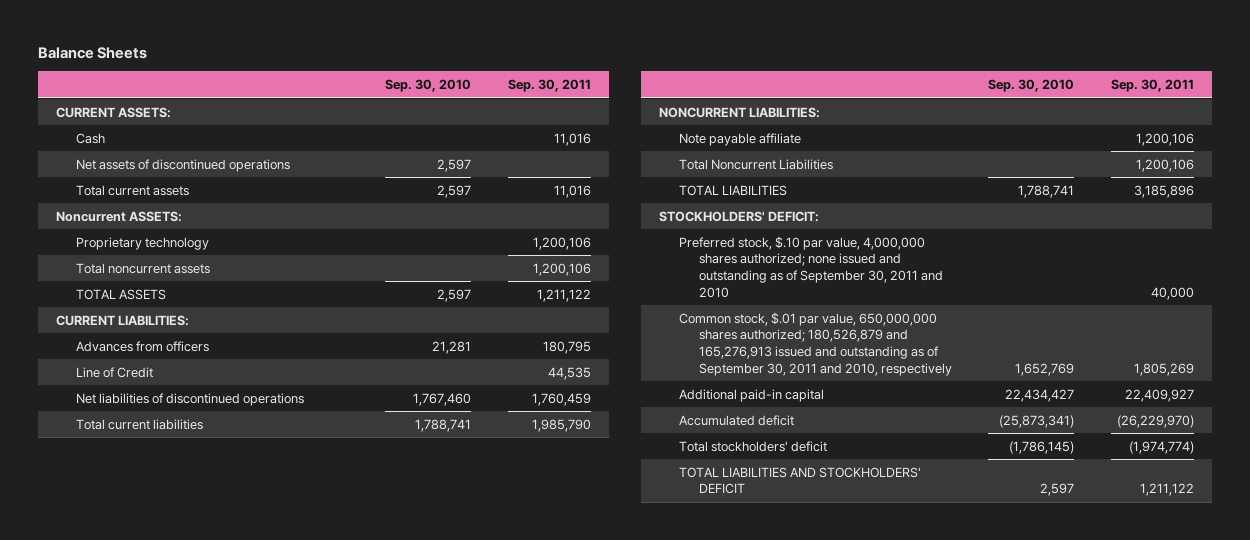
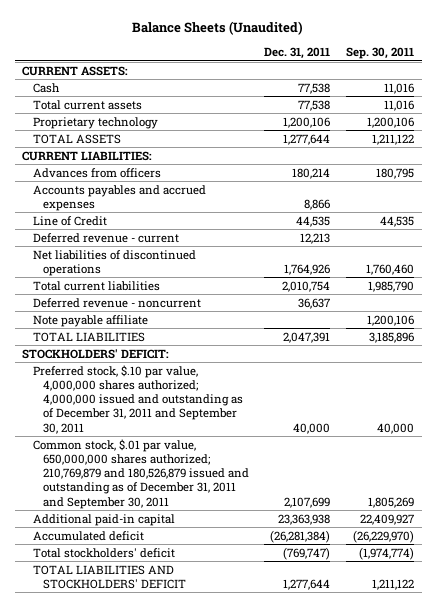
[38,47,148,60] Balance Sheets -> [132,21,304,36] Balance Sheets (Unaudited)
[385,79,472,93] Sep. 30, 2010 -> none
none -> [264,47,331,60] Dec. 31, 2011
[76,158,291,172] Net assets of discontinued operations -> none
[56,210,183,222] Noncurrent ASSETS: -> none
[76,262,211,274] Total noncurrent assets -> none
none -> [32,184,206,211] Accounts payables and accrued expenses
none -> [32,232,179,243] Deferred revenue - current
[531,392,591,406] 1,760,459 -> [365,263,414,275] 1,760,460
[659,106,821,118] NONCURRENT LIABILITIES: -> none
none -> [32,297,201,308] Deferred revenue - noncurrent
[679,158,834,170] Total Noncurrent Liabilities -> none
[679,235,944,298] Preferred stock, $.10 par value, 4,000,000 shares authorized; none issued and outstanding as of September 30, 2011 and 2010 -> [32,364,244,434] Preferred stock, $.10 par value, 4,000,000 shares authorized; 4,000,000 issued and outstanding as of December 31, 2011 and September 30, 2011
[679,311,953,376] Common stock, $.01 par value, 650,000,000 shares authorized; 180,526,879 and 165,276,913 issued and outstanding as of September 30, 2011 and 2010, respectively -> [32,438,250,509] Common stock, $.01 par value, 650,000,000 shares authorized; 210,769,879 and 180,526,879 issued and outstanding as of December 31, 2011 and September 30, 2011

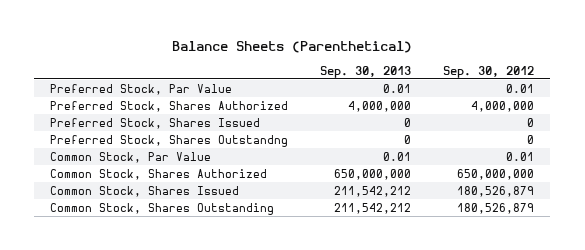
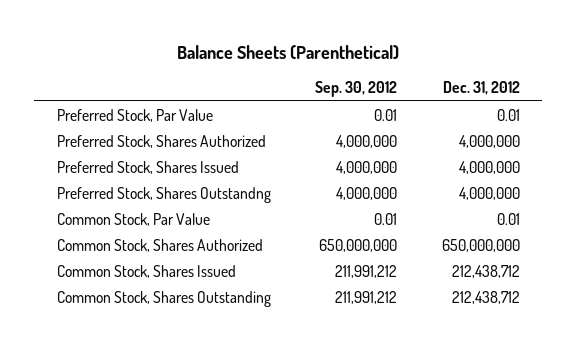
[320,65,412,78] Sep. 30, 2013 -> none
none -> [443,81,521,96] Dec. 31, 2012
[527,117,535,127] 0 -> [336,160,398,174] 4,000,000
[527,134,535,144] 0 -> [336,186,398,200] 4,000,000
[457,185,535,197] 180,526,879 -> [335,264,398,278] 211,991,212
[457,202,535,214] 180,526,879 -> [335,290,398,304] 211,991,212

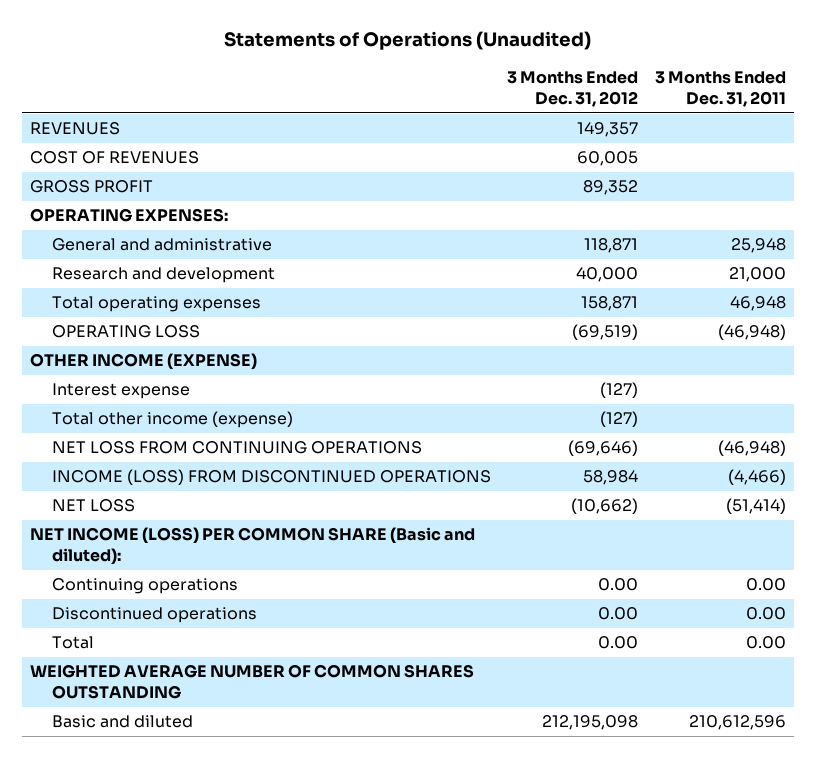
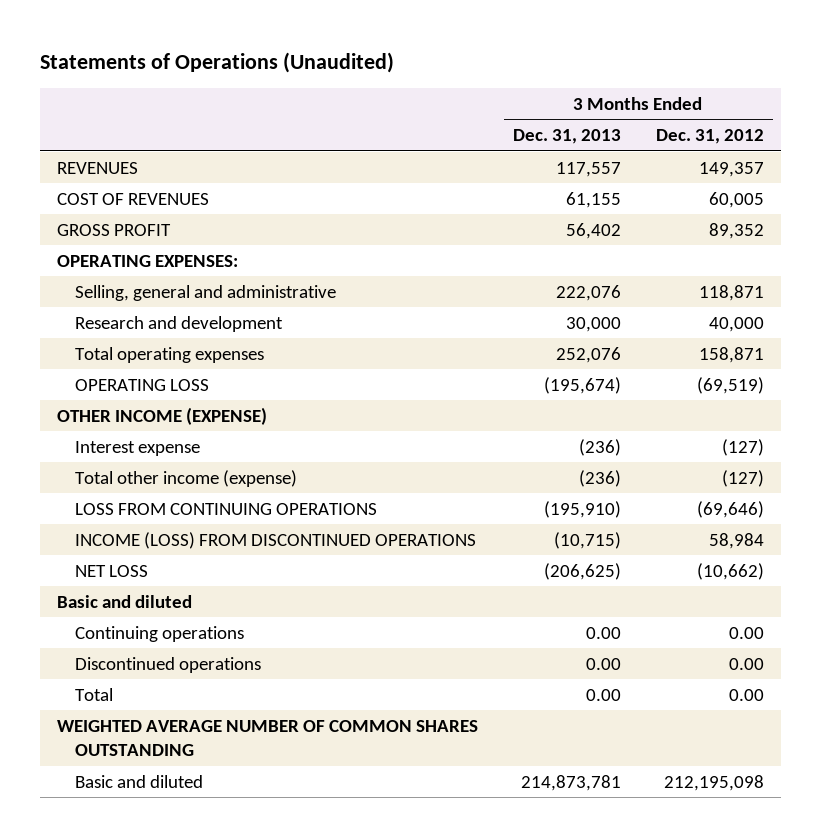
[654,70,786,107] 3 Months Ended Dec. 31, 2011 -> none
none -> [512,129,621,145] Dec. 31, 2013
[51,238,272,252] General and administrative -> [75,284,337,301] Selling, general and administrative
[51,441,422,455] NET LOSS FROM CONTINUING OPERATIONS -> [75,502,378,515] LOSS FROM CONTINUING OPERATIONS
[29,527,475,565] NET INCOME (LOSS) PER COMMON SHARE (Basic and diluted): -> [57,594,193,608] Basic and diluted

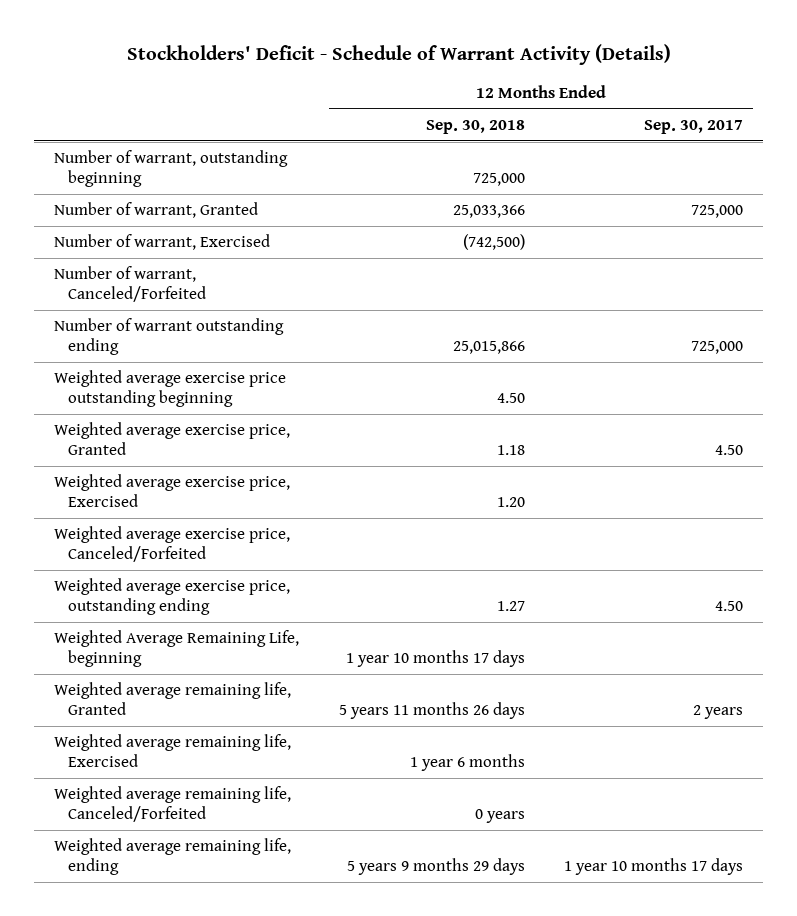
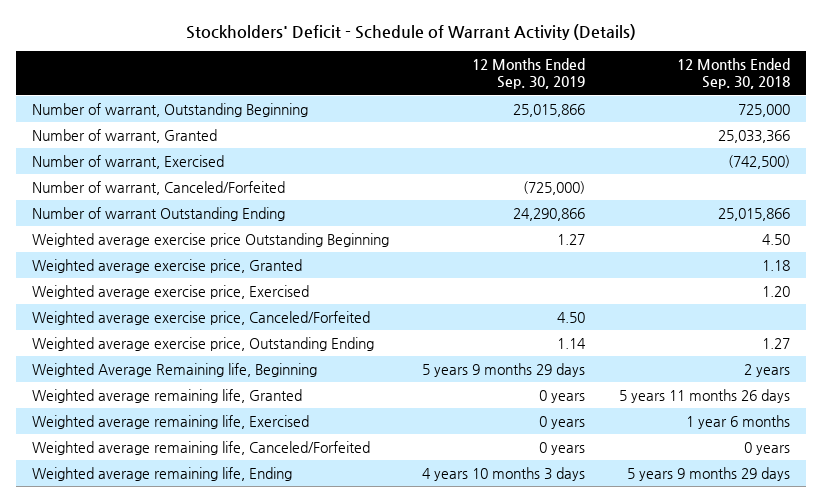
[644,119,744,134] Sep. 30, 2017 -> none
none -> [472,57,586,90] 12 Months Ended Sep. 30, 2019
[53,150,288,188] Number of warrant, outstanding beginning -> [32,103,309,118] Number of warrant, Outstanding Beginning
[53,318,284,356] Number of warrant outstanding ending -> [32,207,286,222] Number of warrant Outstanding Ending
[53,370,286,408] Weighted average exercise price outstanding beginning -> [32,233,390,248] Weighted average exercise price Outstanding Beginning
[53,578,290,616] Weighted average exercise price, outstanding ending -> [32,337,375,352] Weighted average exercise price, Outstanding Ending
[53,630,299,668] Weighted Average Remaining Life, beginning -> [32,363,318,378] Weighted Average Remaining life, Beginning
[345,650,525,668] 1 year 10 months 17 days -> [743,364,790,378] 2 years
[53,838,291,876] Weighted average remaining life, ending -> [32,467,293,482] Weighted average remaining life, Ending

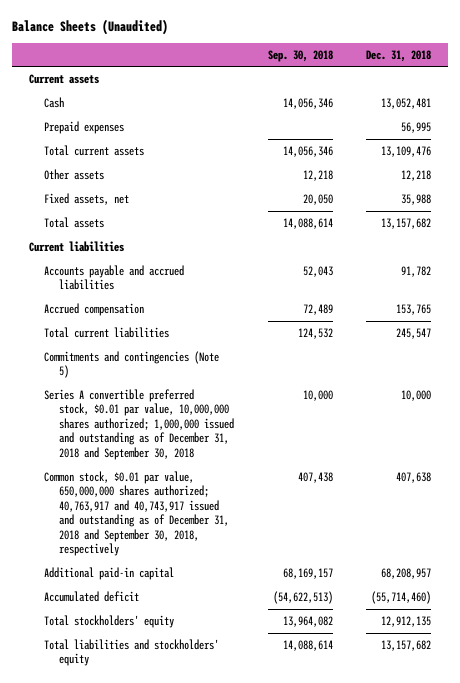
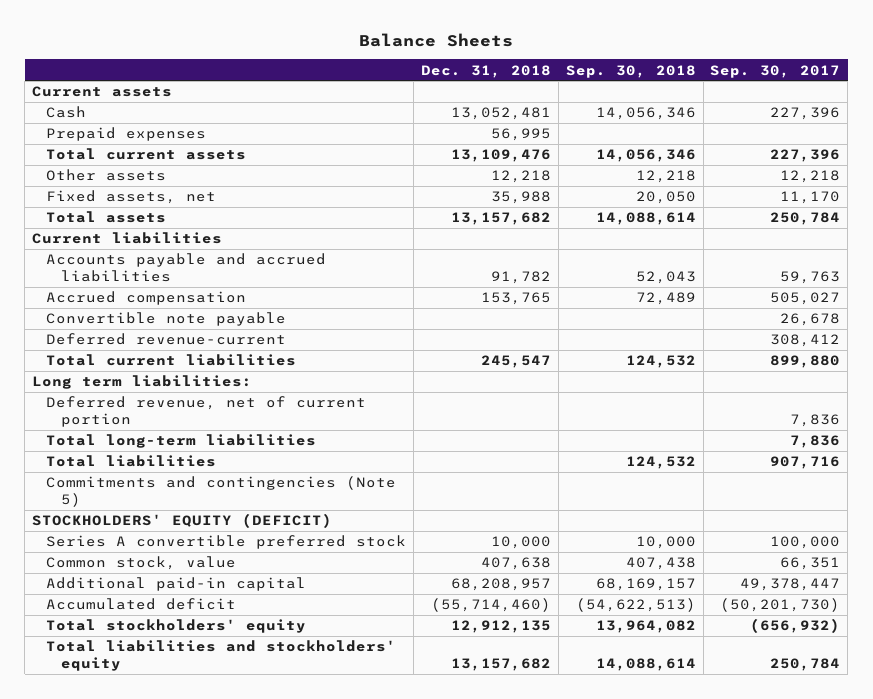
[12,18,169,35] Balance Sheets (Unaudited) -> [359,32,514,47] Balance Sheets
none -> [710,64,841,78] Sep. 30, 2017
none -> [46,312,287,327] Convertible note payable
none -> [46,333,287,346] Deferred revenue-current
none -> [32,375,253,390] Long term liabilities:
none -> [46,396,367,428] Deferred revenue, net of current portion
none -> [46,434,317,449] Total long-term liabilities
none -> [46,455,217,468] Total liabilities
none -> [32,513,333,529] STOCKHOLDERS' EQUITY (DEFICIT)
[44,388,235,460] Series A convertible preferred stock, $0.01 par value, 10,000,000 shares authorized; 1,000,000 issued and outstanding as of December 31, 2018 and September 30, 2018 -> [46,535,407,550] Series A convertible preferred stock
[44,470,230,557] Common stock, $0.01 par value, 650,000,000 shares authorized; 40,763,917 and 40,743,917 issued and outstanding as of December 31, 2018 and September 30, 2018, respectively -> [46,556,237,571] Common stock, value

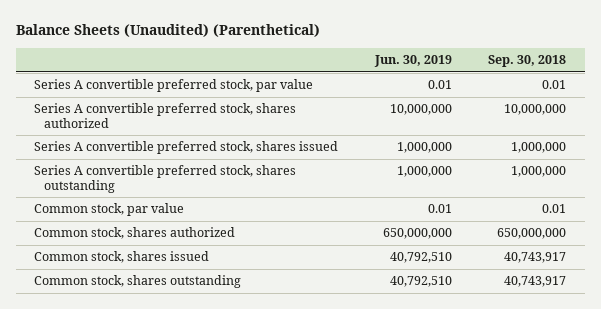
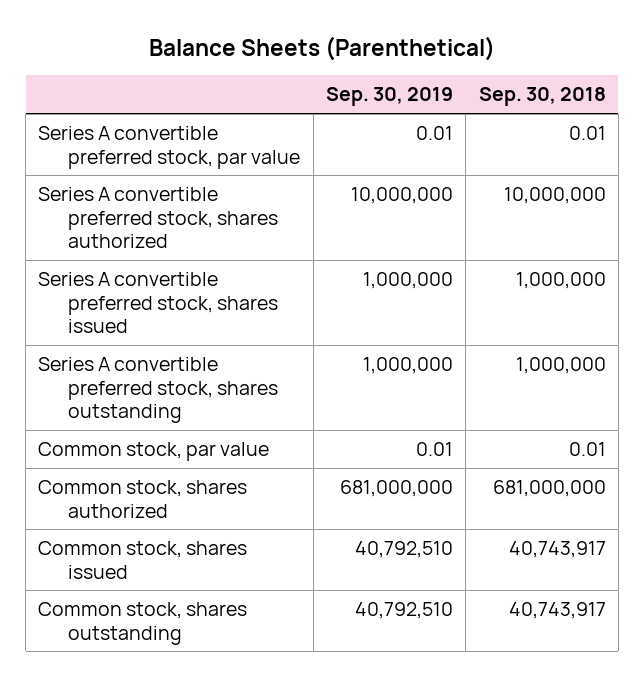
[16,24,321,38] Balance Sheets (Unaudited) (Parenthetical) -> [149,35,496,61] Balance Sheets (Parenthetical)
[373,55,452,68] Jun. 30, 2019 -> none
none -> [326,87,454,107] Sep. 30, 2019
[497,228,567,240] 650,000,000 -> [492,479,606,497] 681,000,000

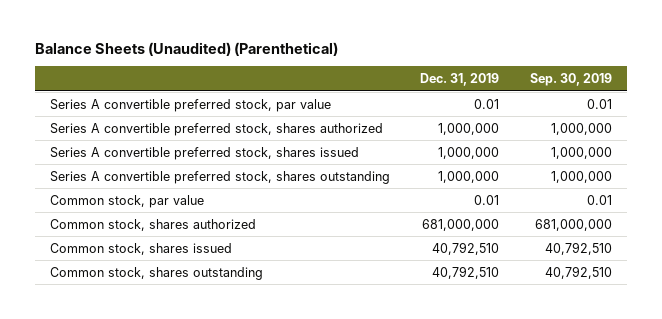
[149,35,496,61] Balance Sheets (Parenthetical) -> [34,41,338,56] Balance Sheets (Unaudited) (Parenthetical)
[478,87,606,107] Sep. 30, 2018 -> none
none -> [420,73,500,87] Dec. 31, 2019
[351,186,454,204] 10,000,000 -> [551,122,613,135] 1,000,000

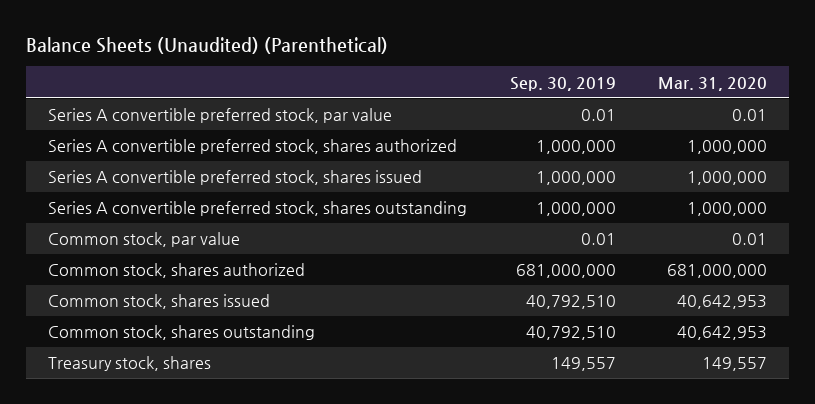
[420,73,500,87] Dec. 31, 2019 -> none
none -> [658,76,768,91] Mar. 31, 2020
none -> [47,356,211,372] Treasury stock, shares

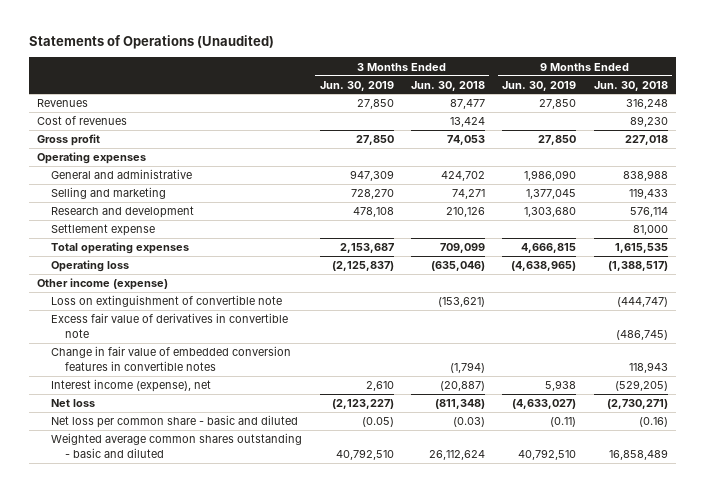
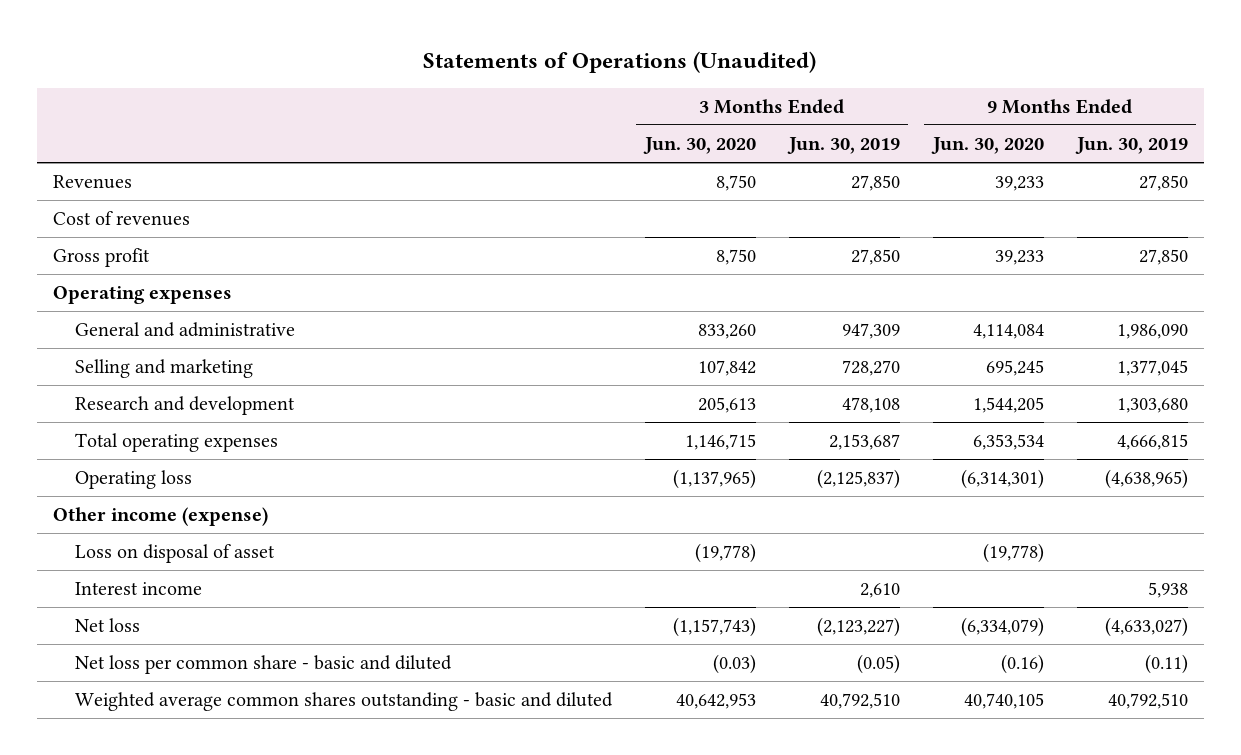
[410,80,485,91] Jun. 30, 2018 -> none
[593,80,668,91] Jun. 30, 2018 -> none
none -> [642,137,756,155] Jun. 30, 2020
none -> [930,137,1044,155] Jun. 30, 2020
[51,224,156,237] Settlement expense -> none
[51,295,283,308] Loss on extinguishment of convertible note -> none
[51,313,289,338] Excess fair value of derivatives in convertible note -> none
[51,346,292,371] Change in fair value of embedded conversion features in convertible notes -> none
none -> [74,544,275,564] Loss on disposal of asset
[51,379,212,393] Interest income (expense), net -> [74,582,202,596] Interest income

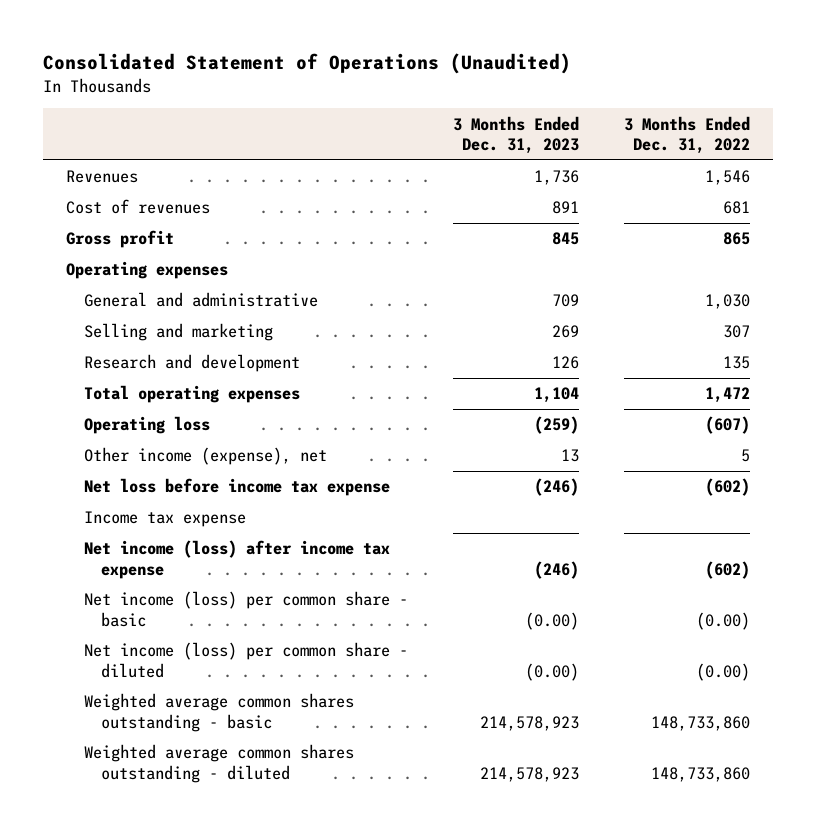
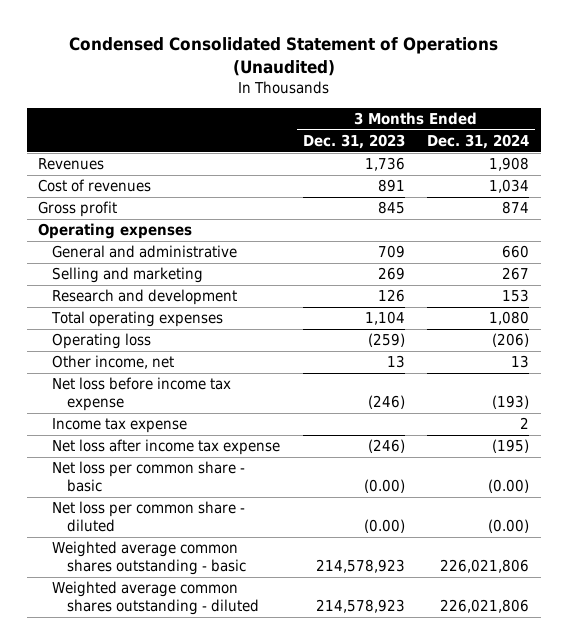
[43,53,572,75] Consolidated Statement of Operations (Unaudited) -> [68,36,498,76] Condensed Consolidated Statement of Operations (Unaudited)
[624,115,751,154] 3 Months Ended Dec. 31, 2022 -> none
none -> [427,134,530,150] Dec. 31, 2024
[83,447,327,466] Other income (expense), net -> [52,355,175,370] Other income, net
[83,540,390,579] Net income (loss) after income tax expense -> [52,439,281,456] Net loss after income tax expense
[83,591,408,627] Net income (loss) per common share - basic -> [52,461,246,493] Net loss per common share - basic
[83,642,408,678] Net income (loss) per common share - diluted -> [52,501,246,533] Net loss per common share - diluted

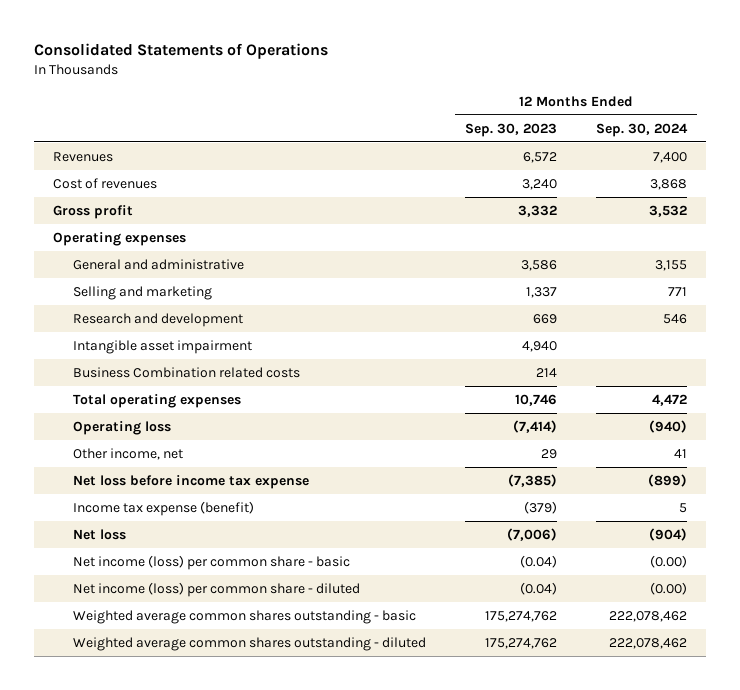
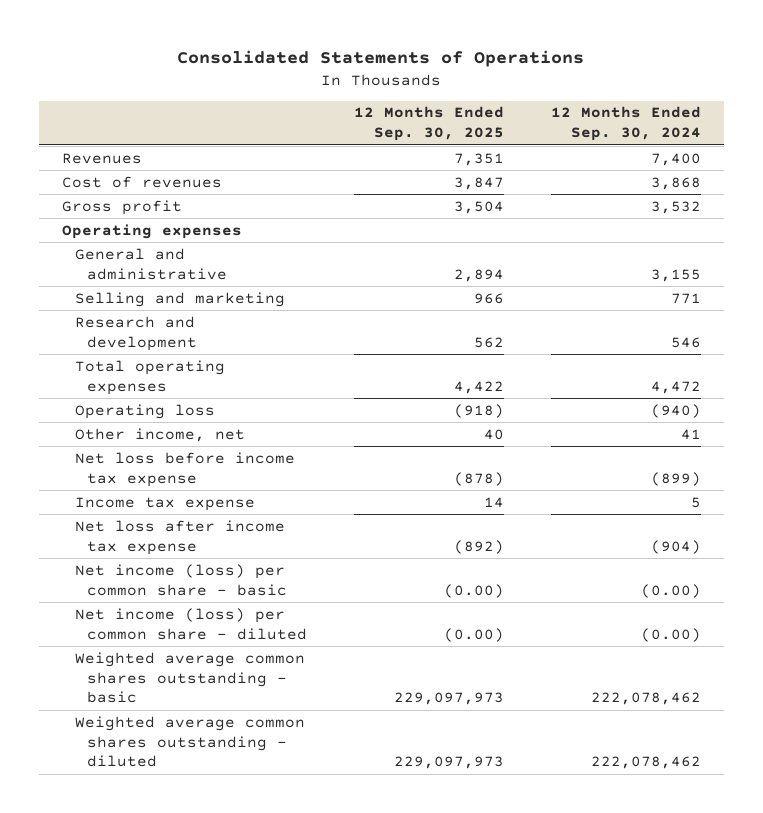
[465,122,558,137] Sep. 30, 2023 -> none
none -> [353,106,504,142] 12 Months Ended Sep. 30, 2025
[73,339,253,354] Intangible asset impairment -> none
[73,366,301,378] Business Combination related costs -> none
[73,500,255,516] Income tax expense (benefit) -> [74,496,255,511] Income tax expense
[73,528,127,540] Net loss -> [74,519,285,555] Net loss after income tax expense

